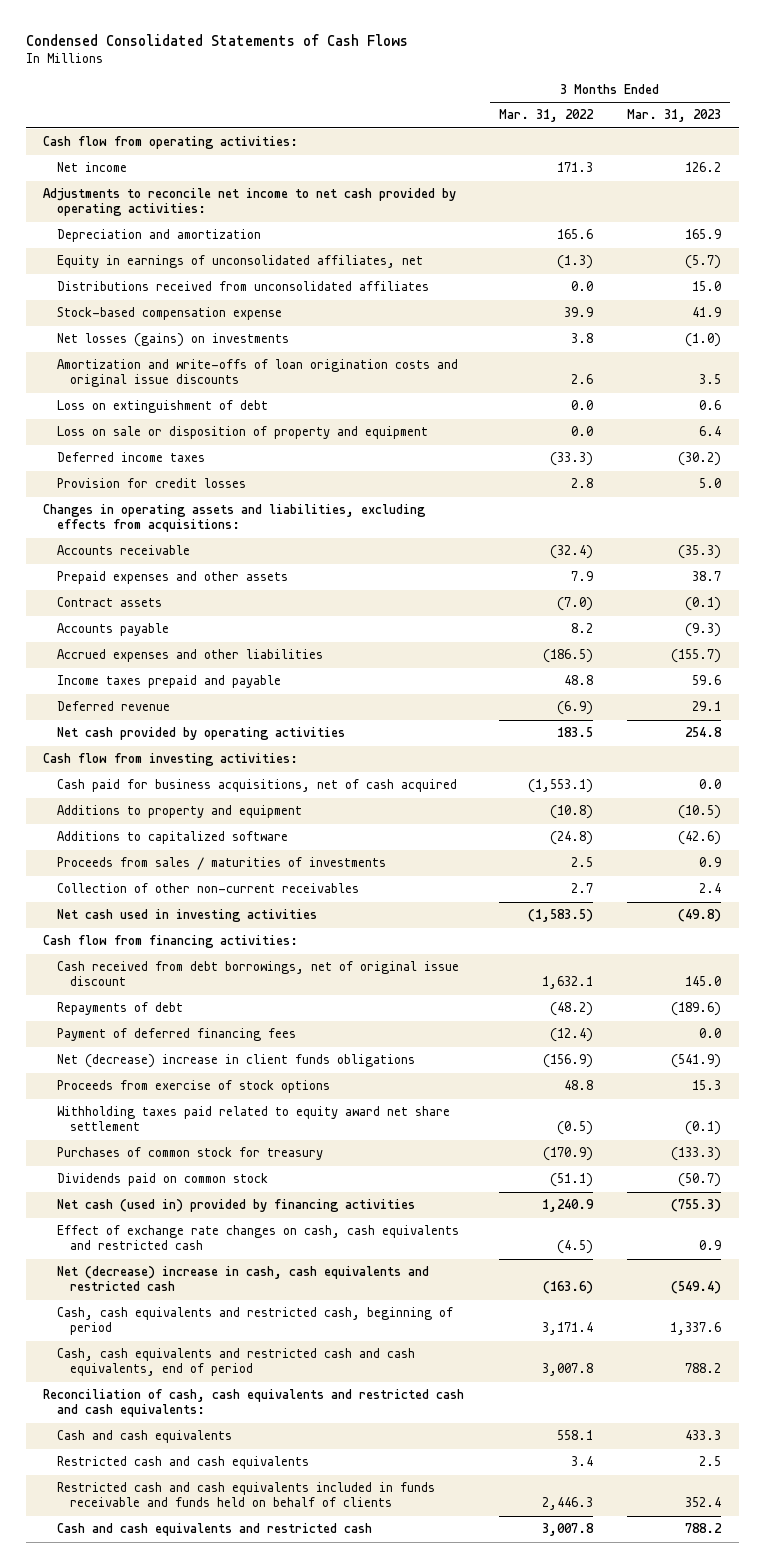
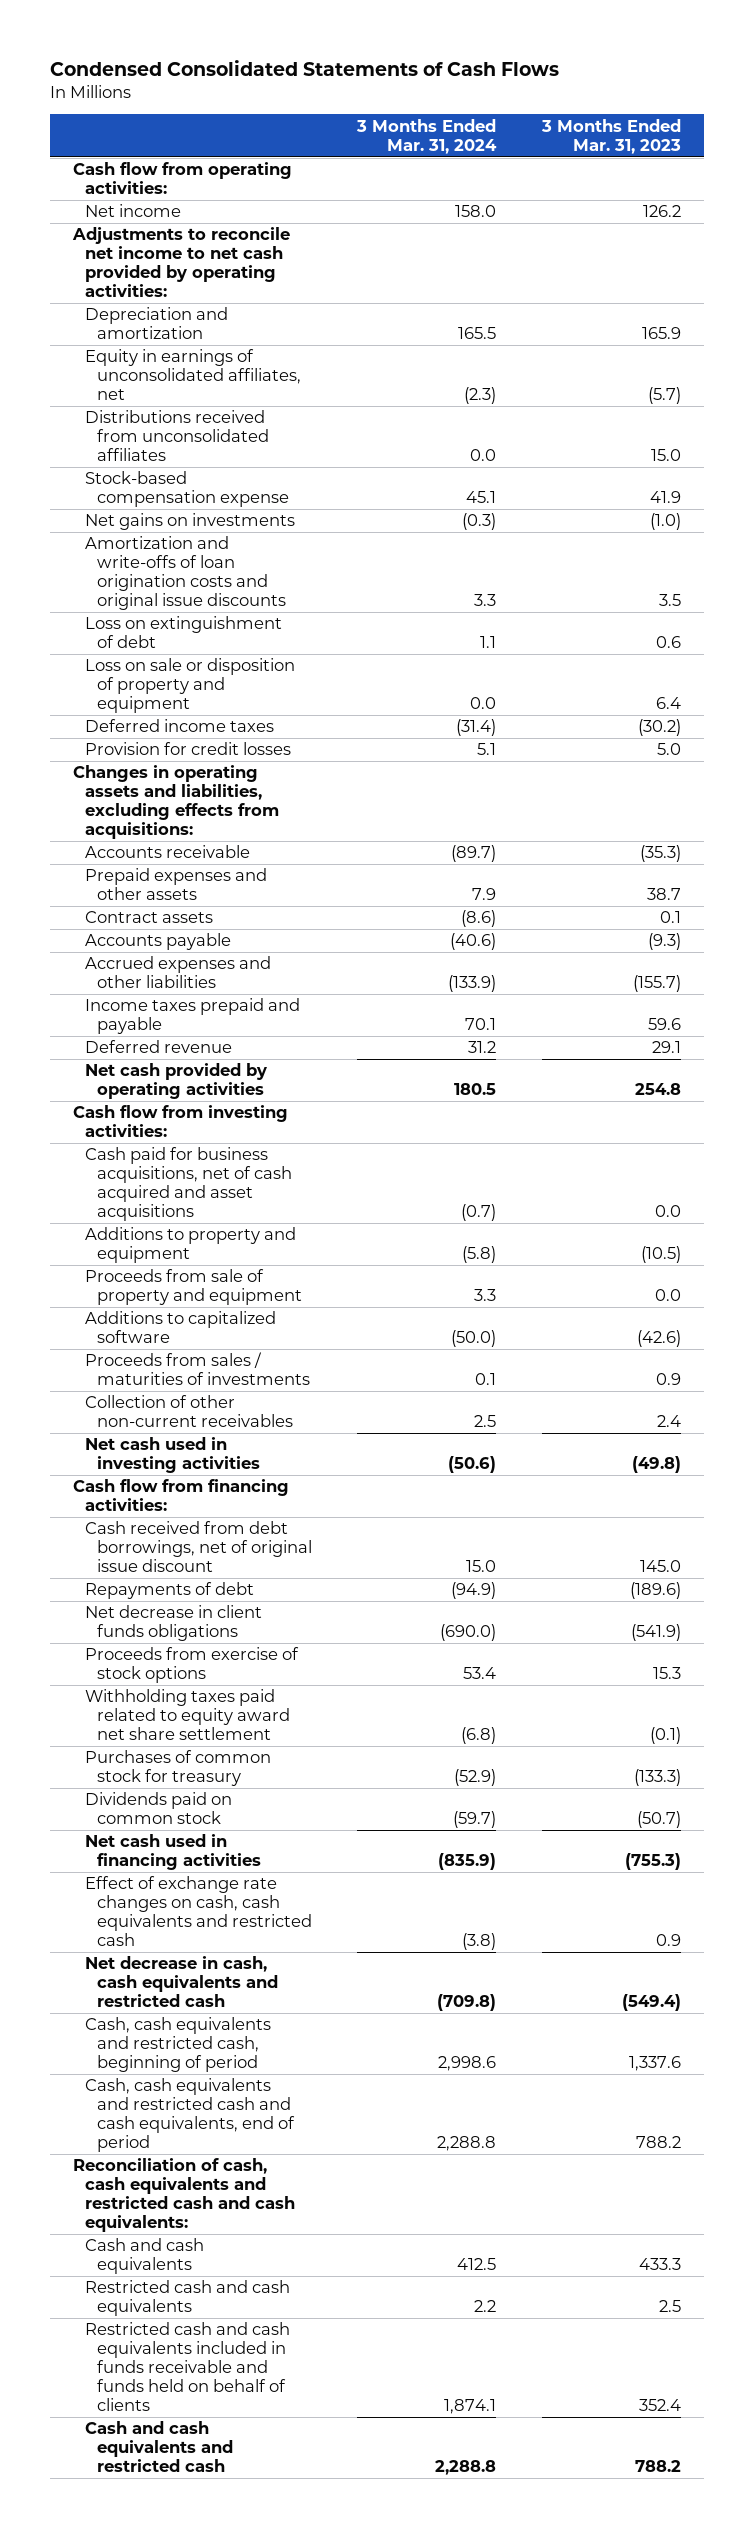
[498,109,594,123] Mar. 31, 2022 -> none
none -> [356,118,498,154] 3 Months Ended Mar. 31, 2024
[56,333,289,348] Net losses (gains) on investments -> [84,513,295,531] Net gains on investments
[685,597,722,612] (0.1) -> [659,911,681,924] 0.1
[56,779,457,793] Cash paid for business acquisitions, net of cash acquired -> [84,1147,292,1222] Cash paid for business acquisitions, net of cash acquired and asset acquisitions
none -> [84,1269,302,1306] Proceeds from sale of property and equipment
[56,1028,296,1042] Payment of deferred financing fees -> none
[56,1054,415,1069] Net (decrease) increase in client funds obligations -> [84,1605,262,1642] Net decrease in client funds obligations
[56,1199,415,1213] Net cash (used in) provided by financing activities -> [84,1834,261,1871] Net cash used in financing activities
[56,1266,429,1292] Net (decrease) increase in cash, cash equivalents and restricted cash -> [84,1956,278,2008] Net decrease in cash, cash equivalents and restricted cash

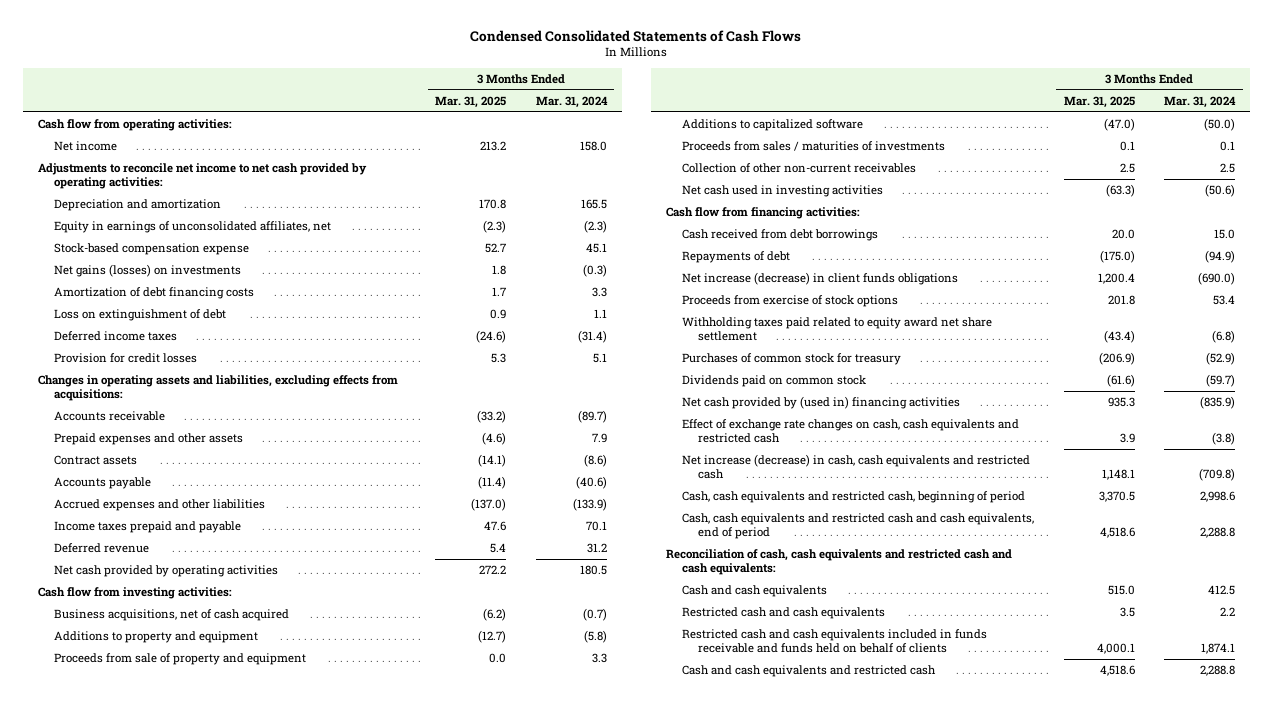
[540,118,681,154] 3 Months Ended Mar. 31, 2023 -> none
none -> [435,95,507,108] Mar. 31, 2025
[84,410,269,462] Distributions received from unconsolidated affiliates -> none
[84,513,295,531] Net gains on investments -> [53,264,241,278] Net gains (losses) on investments
[84,536,286,611] Amortization and write-offs of loan origination costs and original issue discounts -> [53,287,254,300] Amortization of debt financing costs
[84,658,295,714] Loss on sale or disposition of property and equipment -> none
[84,1147,292,1222] Cash paid for business acquisitions, net of cash acquired and asset acquisitions -> [53,609,289,622] Business acquisitions, net of cash acquired
[84,1521,312,1573] Cash received from debt borrowings, net of original issue discount -> [681,229,878,242] Cash received from debt borrowings
[84,1605,262,1642] Net decrease in client funds obligations -> [681,272,958,286] Net increase (decrease) in client funds obligations
[84,1834,261,1871] Net cash used in financing activities -> [681,396,960,410] Net cash provided by (used in) financing activities
[84,1956,278,2008] Net decrease in cash, cash equivalents and restricted cash -> [681,454,1030,480] Net increase (decrease) in cash, cash equivalents and restricted cash

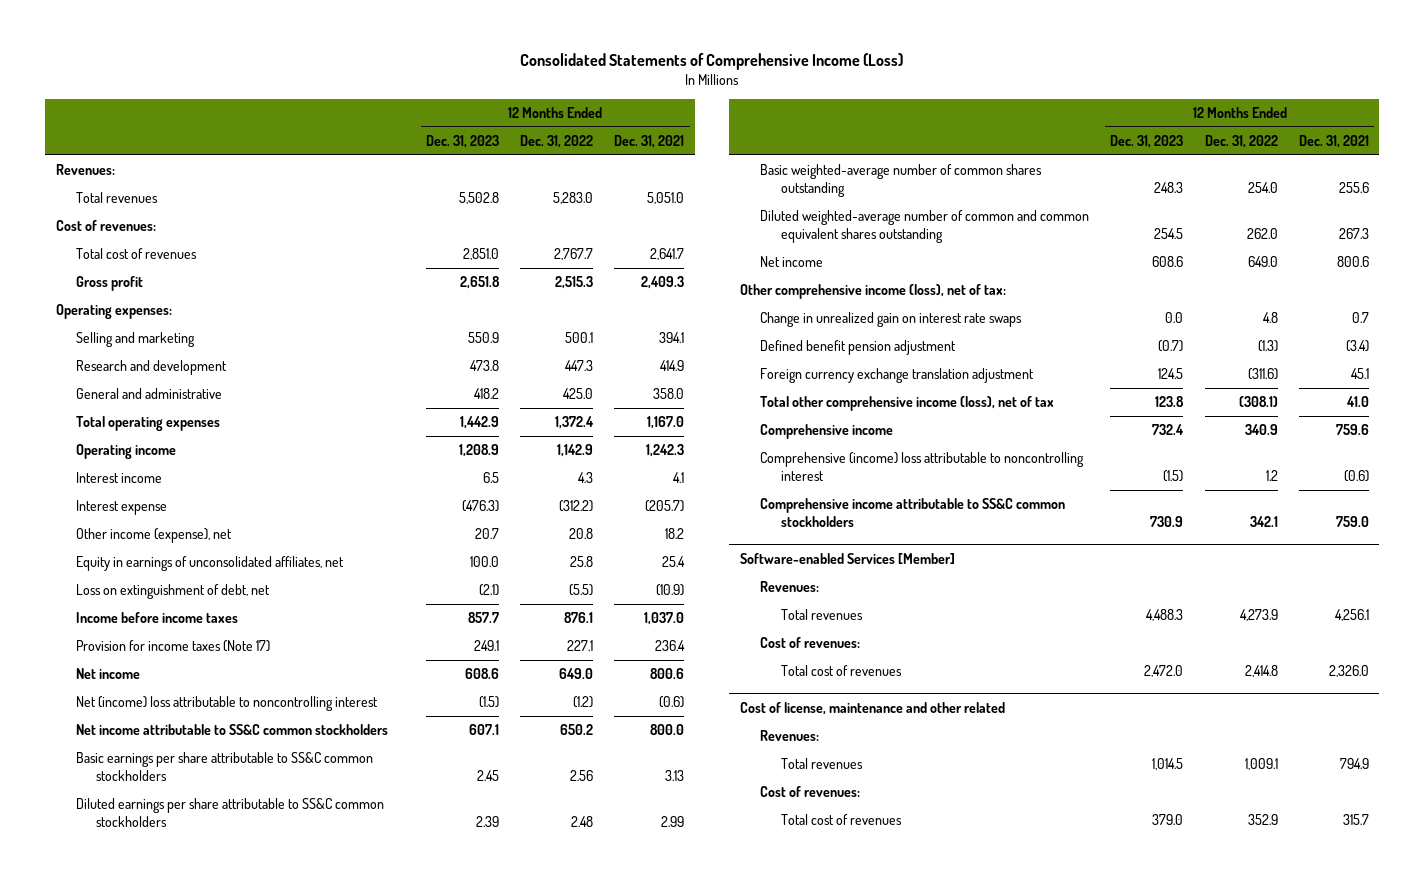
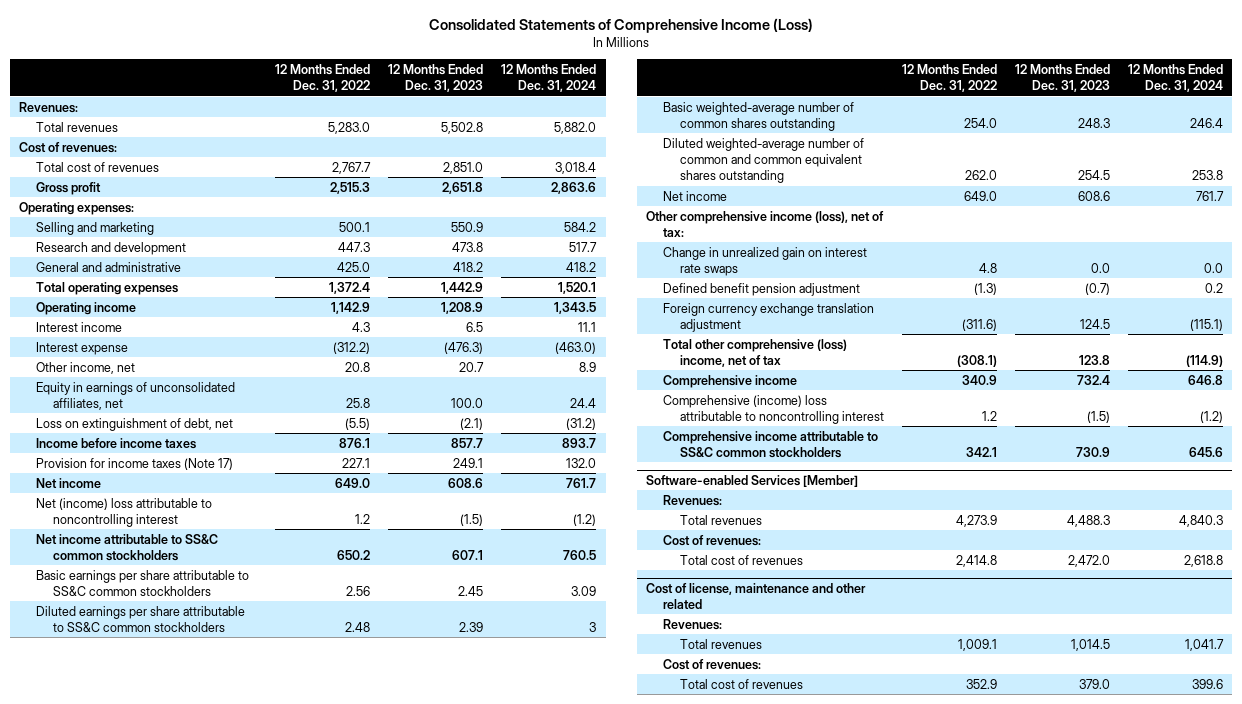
[614,134,685,148] Dec. 31, 2021 -> none
none -> [501,63,597,92] 12 Months Ended Dec. 31, 2024
[75,528,232,544] Other income (expense), net -> [36,361,136,374] Other income, net
[573,696,594,709] (1.2) -> [355,513,371,524] 1.2
[760,396,1055,412] Total other comprehensive income (loss), net of tax -> [662,338,847,367] Total other comprehensive (loss) income, net of tax

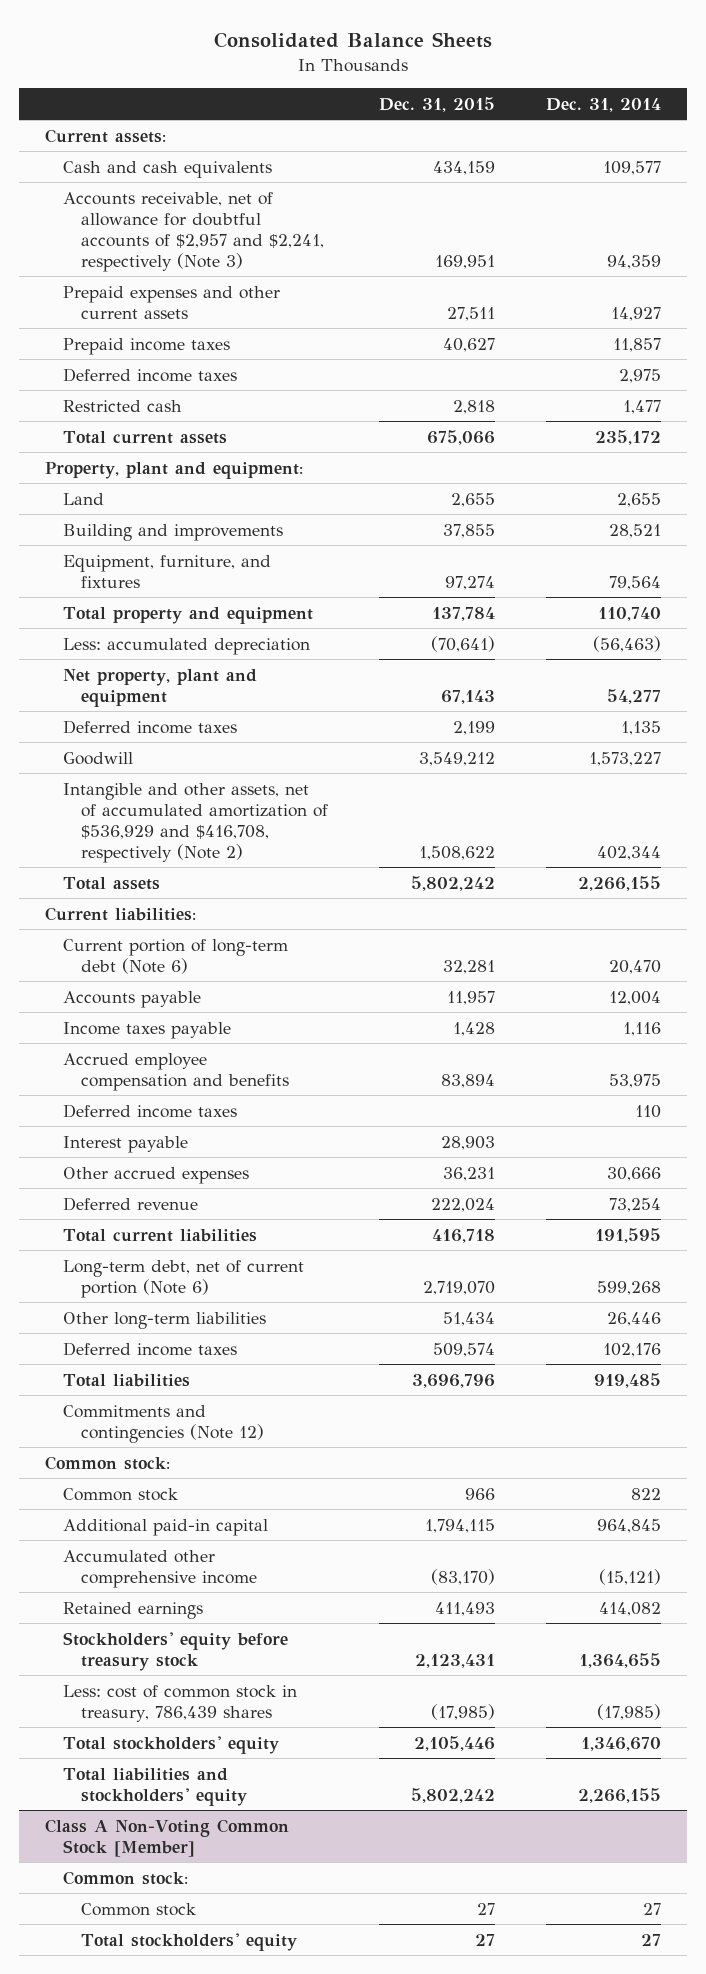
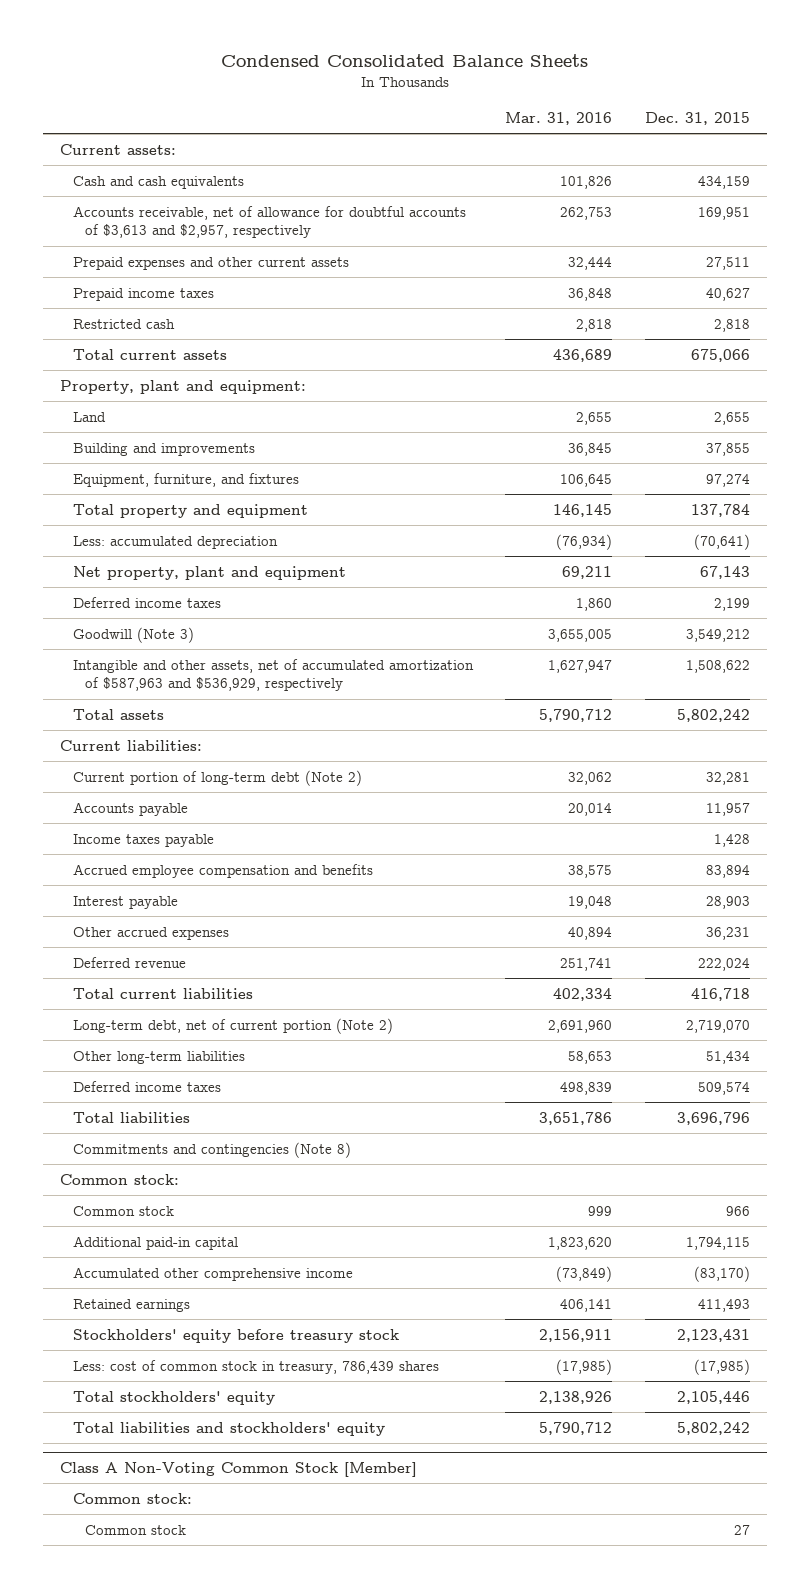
[214,31,493,48] Consolidated Balance Sheets -> [221,53,589,67] Condensed Consolidated Balance Sheets
[546,97,662,112] Dec. 31, 2014 -> none
none -> [505,112,613,126] Mar. 31, 2016
[63,191,325,272] Accounts receivable, net of allowance for doubtful accounts of $2,957 and $2,241, respectively (Note 3) -> [72,205,466,239] Accounts receivable, net of allowance for doubtful accounts of $3,613 and $2,957, respectively
[63,367,238,382] Deferred income taxes -> none
[63,751,134,765] Goodwill -> [72,626,194,643] Goodwill (Note 3)
[63,782,329,863] Intangible and other assets, net of accumulated amortization of $536,929 and $416,708, respectively (Note 2) -> [72,658,474,692] Intangible and other assets, net of accumulated amortization of $587,963 and $536,929, respectively
[63,938,289,974] Current portion of long-term debt (Note 6) -> [72,769,362,786] Current portion of long-term debt (Note 2)
[63,1103,238,1118] Deferred income taxes -> none
[63,1259,305,1298] Long-term debt, net of current portion (Note 6) -> [72,1017,393,1034] Long-term debt, net of current portion (Note 2)
[63,1404,265,1443] Commitments and contingencies (Note 12) -> [72,1141,351,1158] Commitments and contingencies (Note 8)
[81,1932,298,1951] Total stockholders' equity -> none

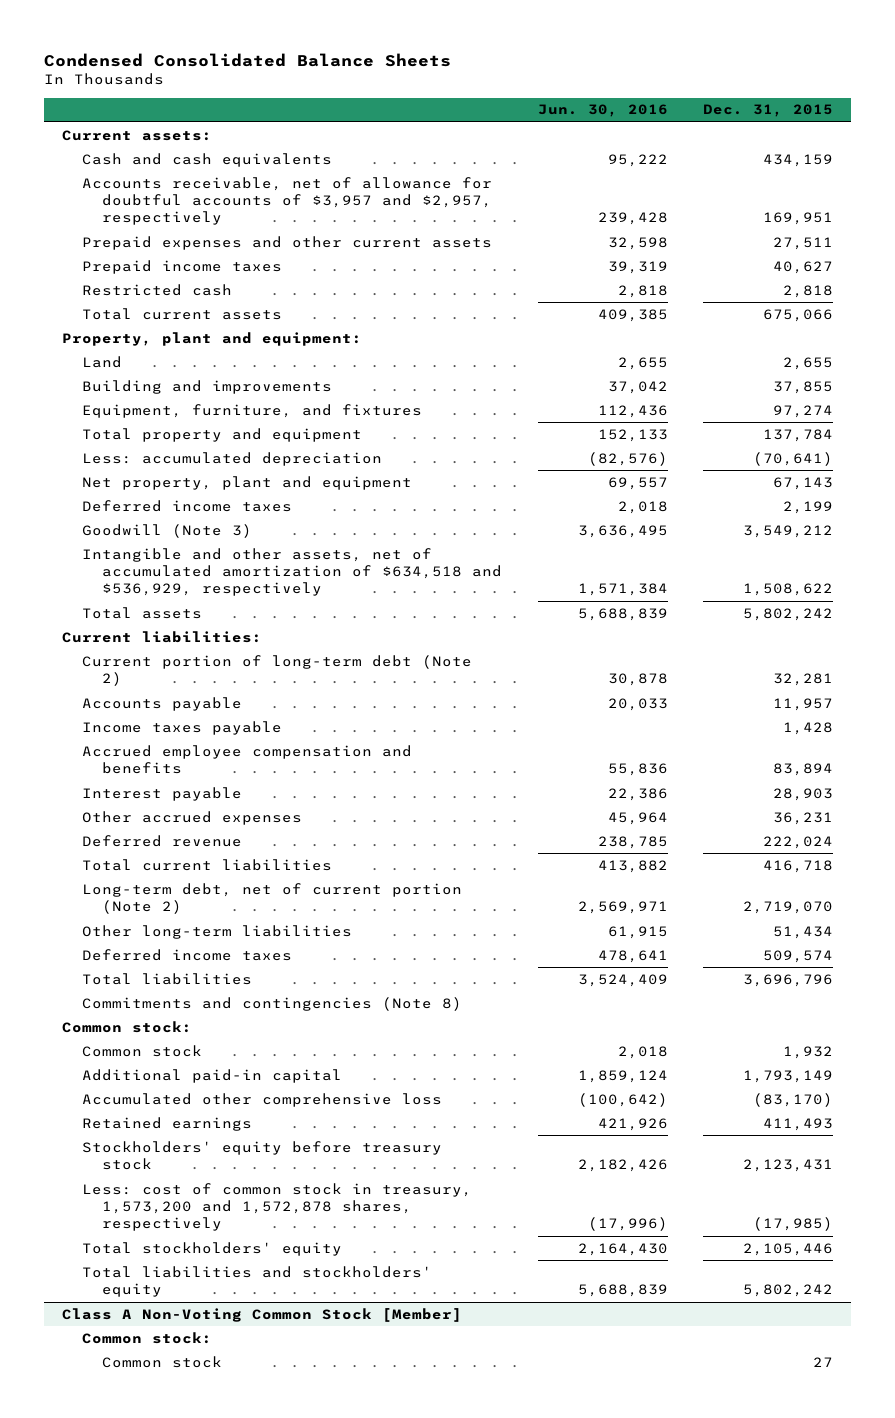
[505,112,613,126] Mar. 31, 2016 -> none
none -> [537,104,668,118] Jun. 30, 2016
[72,205,466,239] Accounts receivable, net of allowance for doubtful accounts of $3,613 and $2,957, respectively -> [82,176,493,226] Accounts receivable, net of allowance for doubtful accounts of $3,957 and $2,957, respectively
[72,658,474,692] Intangible and other assets, net of accumulated amortization of $587,963 and $536,929, respectively -> [82,547,503,597] Intangible and other assets, net of accumulated amortization of $634,518 and $536,929, respectively
[726,1205,751,1216] 966 -> [783,1045,834,1059] 1,932
[686,1236,751,1250] 1,794,115 -> [743,1069,834,1083] 1,793,149
[72,1266,353,1281] Accumulated other comprehensive income -> [82,1092,443,1107] Accumulated other comprehensive loss
[72,1359,439,1374] Less: cost of common stock in treasury, 786,439 shares -> [82,1182,473,1232] Less: cost of common stock in treasury, 1,573,200 and 1,572,878 shares, respectively

